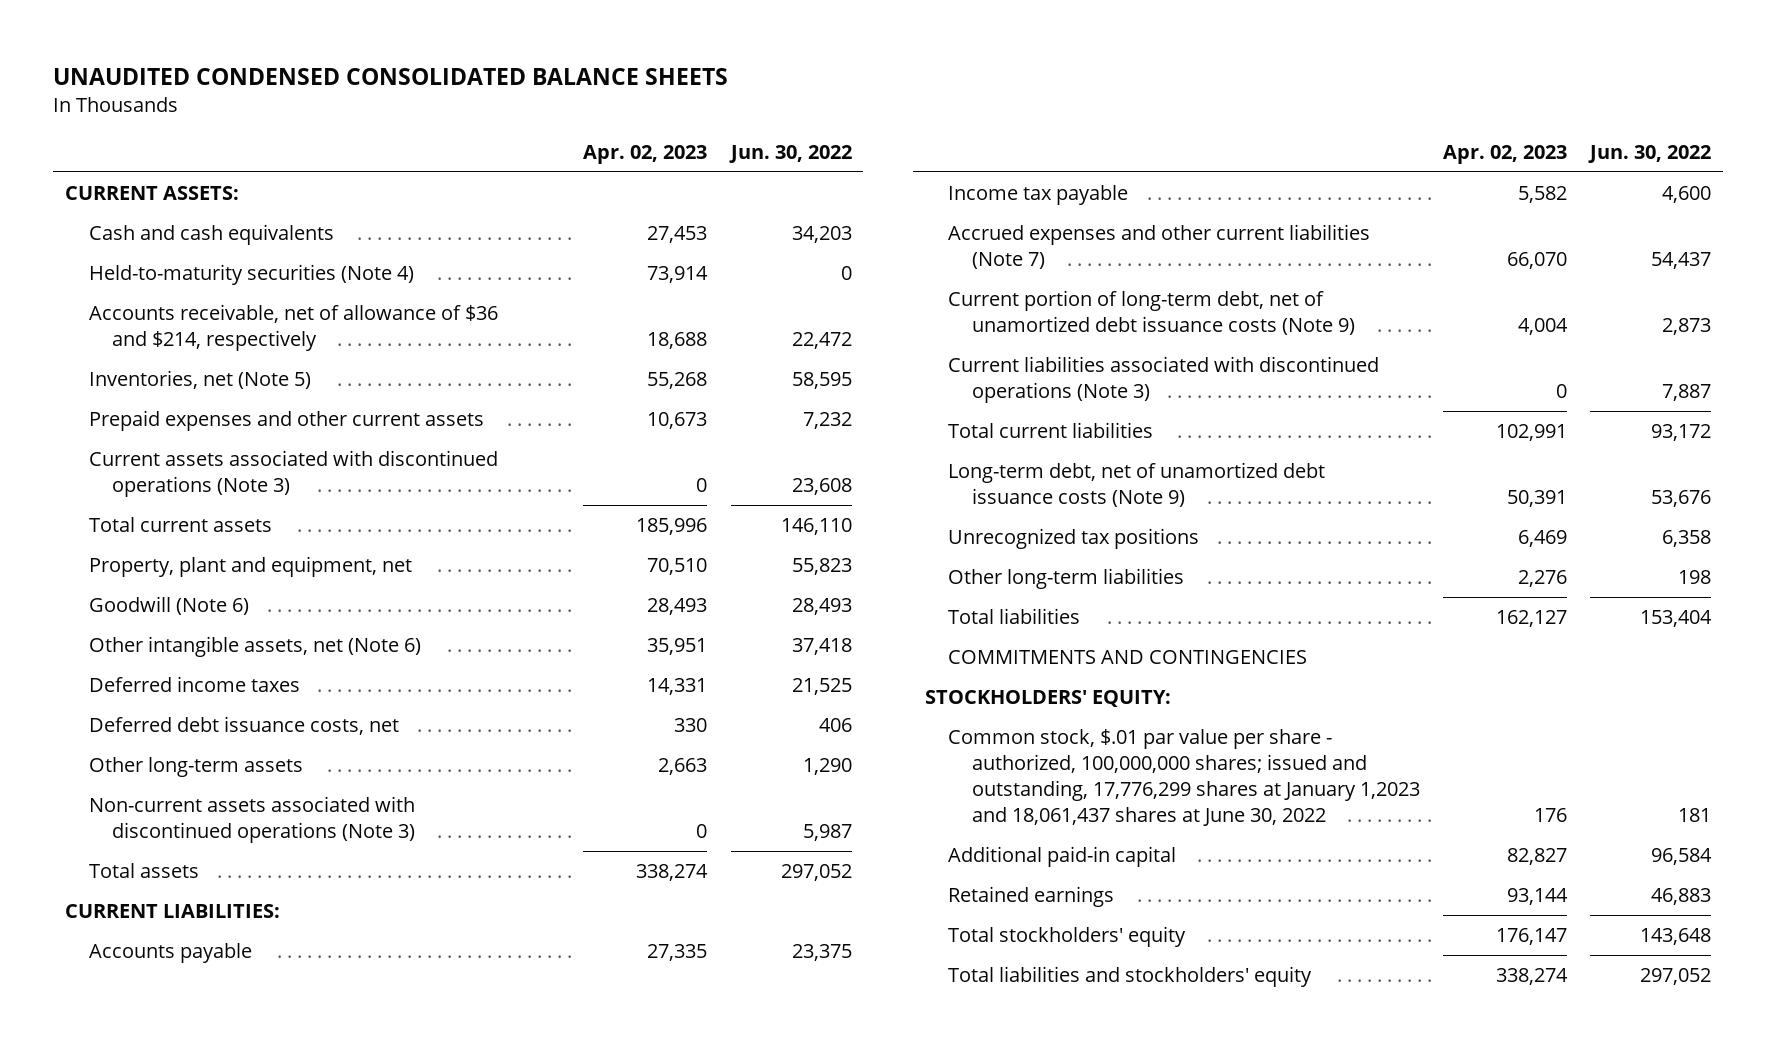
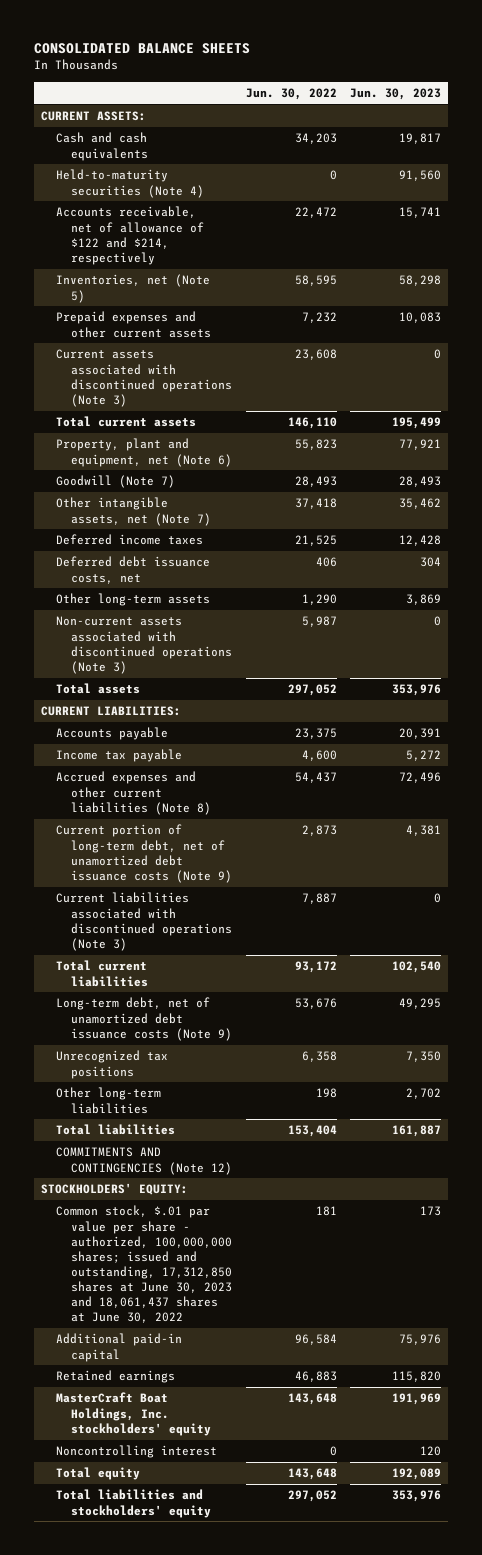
[53,67,729,85] UNAUDITED CONDENSED CONSOLIDATED BALANCE SHEETS -> [34,43,251,55] CONSOLIDATED BALANCE SHEETS
[583,144,708,164] Apr. 02, 2023 -> none
none -> [350,87,442,100] Jun. 30, 2023
[88,304,498,352] Accounts receivable, net of allowance of $36 and $214, respectively -> [56,206,205,265] Accounts receivable, net of allowance of $122 and $214, respectively
[88,556,412,578] Property, plant and equipment, net -> [56,438,233,467] Property, plant and equipment, net (Note 6)
[88,596,249,616] Goodwill (Note 6) -> [56,475,176,489] Goodwill (Note 7)
[88,636,421,658] Other intangible assets, net (Note 6) -> [56,497,212,526] Other intangible assets, net (Note 7)
[948,224,1371,270] Accrued expenses and other current liabilities (Note 7) -> [56,771,212,815] Accrued expenses and other current liabilities (Note 8)
[948,650,1308,665] COMMITMENTS AND CONTINGENCIES -> [56,1147,233,1175] COMMITMENTS AND CONTINGENCIES (Note 12)
[948,729,1420,826] Common stock, $.01 par value per share - authorized, 100,000,000 shares; issued and outstanding, 17,776,299 shares at January 1,2023 and 18,061,437 shares at June 30, 2022 -> [56,1205,233,1324] Common stock, $.01 par value per share - authorized, 100,000,000 shares; issued and outstanding, 17,312,850 shares at June 30, 2023 and 18,061,437 shares at June 30, 2022
[948,926,1187,948] Total stockholders' equity -> [56,1392,212,1436] MasterCraft Boat Holdings, Inc. stockholders' equity
none -> [56,1445,218,1459] Noncontrolling interest
none -> [56,1467,141,1481] Total equity

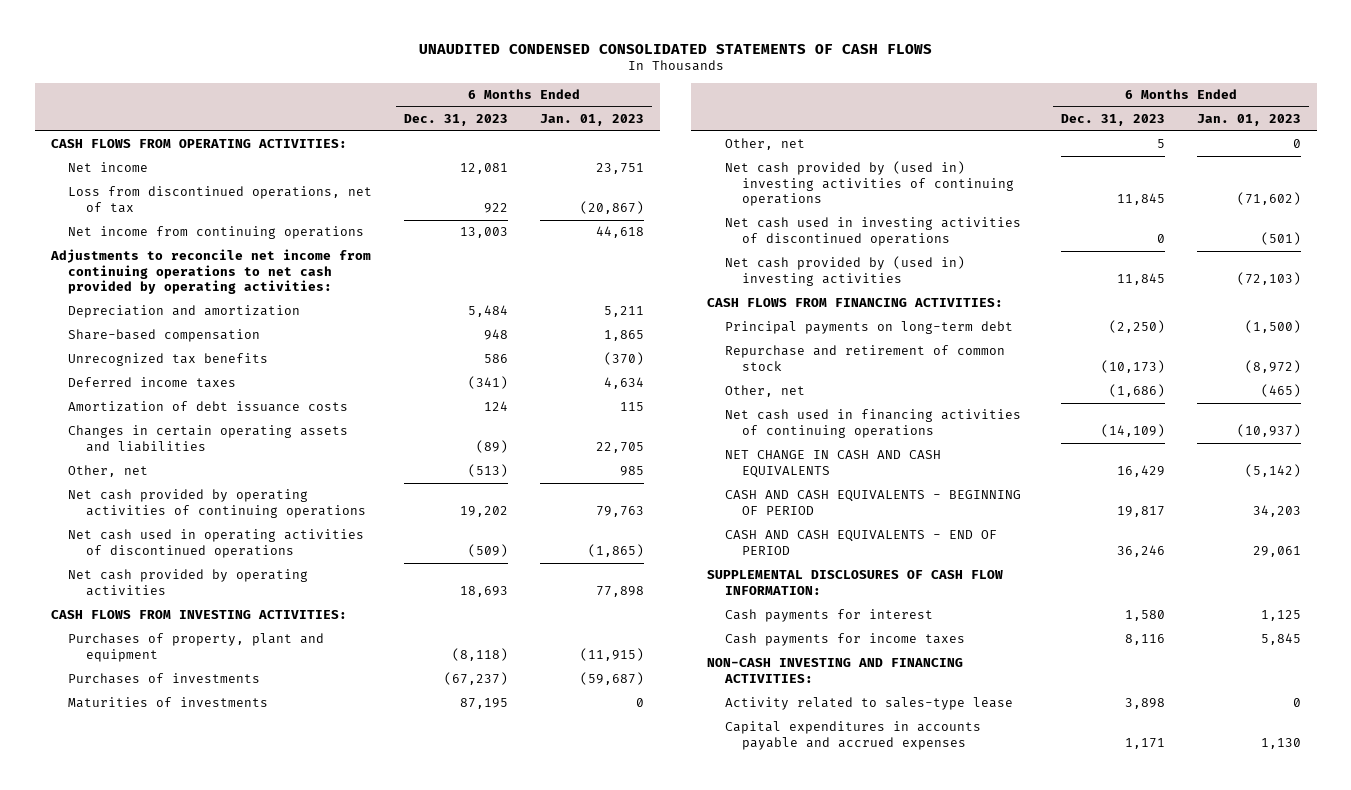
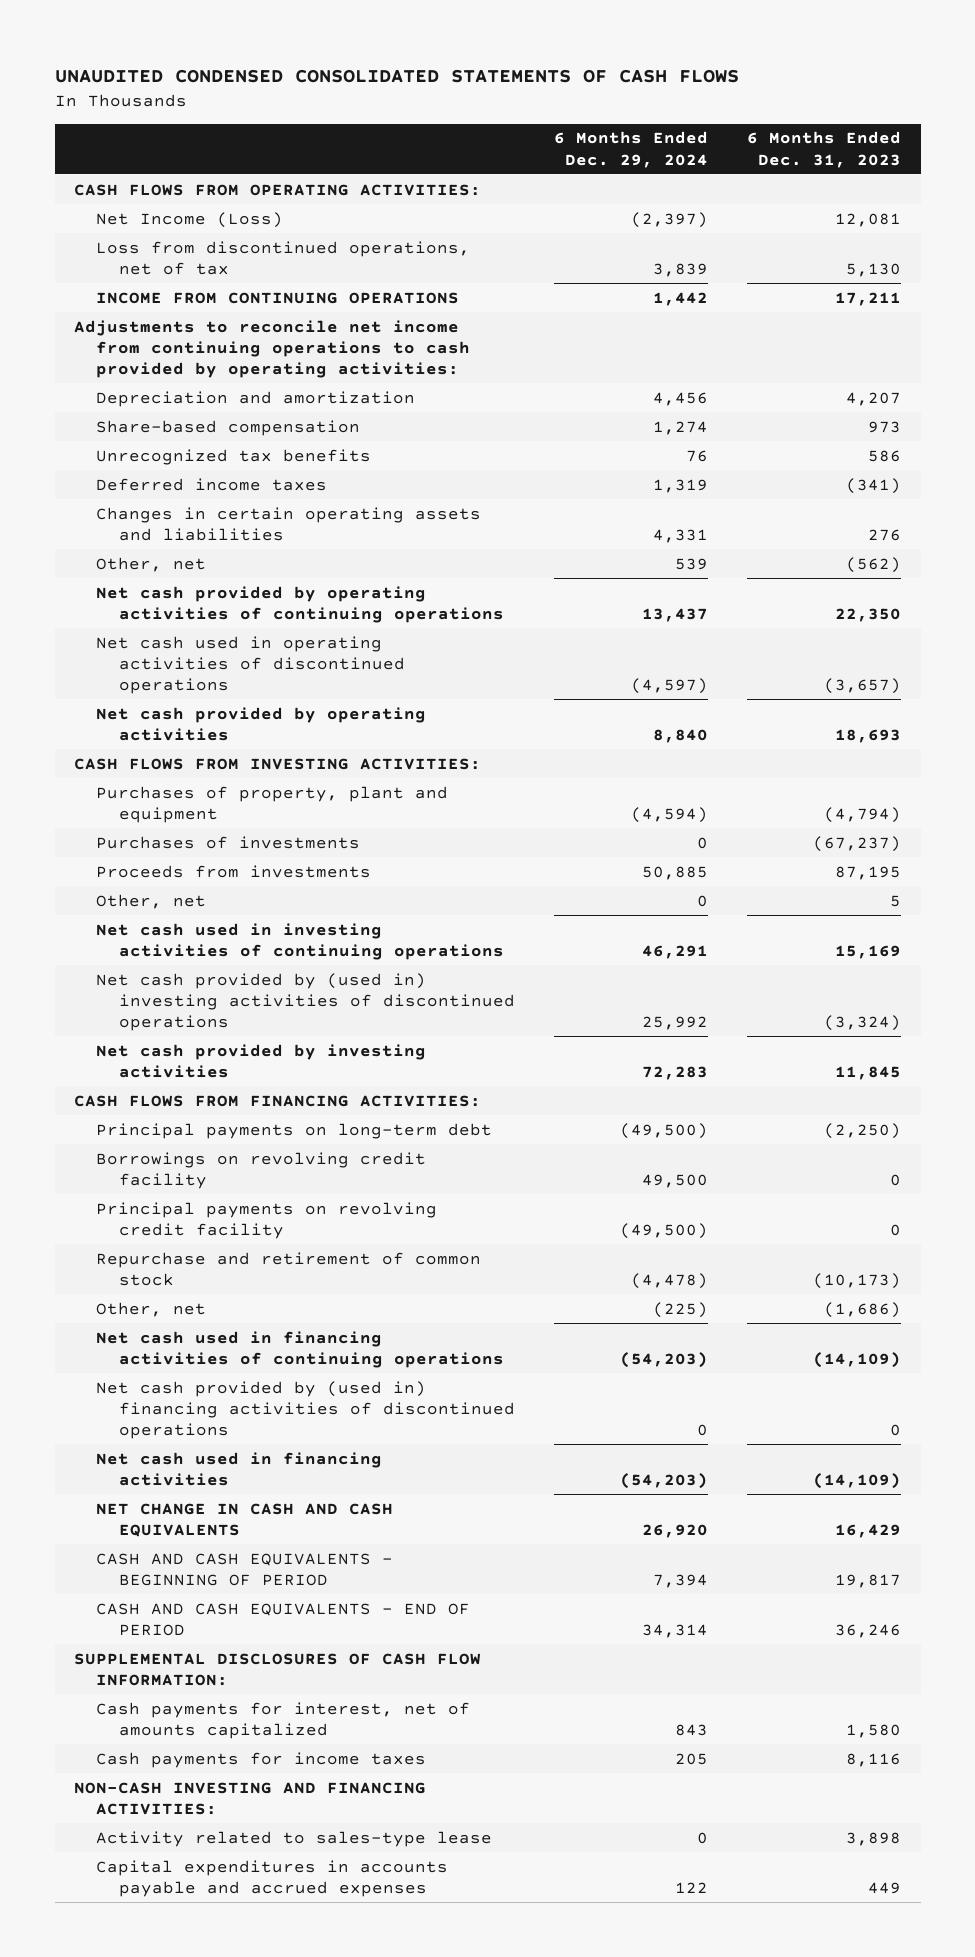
[540,114,645,127] Jan. 01, 2023 -> none
none -> [553,131,708,168] 6 Months Ended Dec. 29, 2024
[68,162,149,173] Net income -> [96,211,284,228] Net Income (Loss)
[484,202,509,213] 922 -> [846,262,902,277] 5,130
[68,226,365,240] Net income from continuing operations -> [96,291,460,304] INCOME FROM CONTINUING OPERATIONS
[460,227,509,239] 13,003 -> [835,291,902,306] 17,211
[49,249,371,295] Adjustments to reconcile net income from continuing operations to net cash provided by operating activities: -> [74,319,471,379] Adjustments to reconcile net income from continuing operations to cash provided by operating activities:
[468,305,509,318] 5,484 -> [846,391,902,406] 4,207
[484,329,509,341] 948 -> [868,420,902,433] 973
[68,401,349,413] Amortization of debt issuance costs -> none
[476,439,509,453] (89) -> [868,528,902,541] 276
[468,464,509,478] (513) -> [846,556,902,573] (562)
[460,505,509,517] 19,202 -> [835,607,902,622] 22,350
[468,543,509,557] (509) -> [824,678,902,695] (3,657)
[452,647,509,661] (8,118) -> [824,806,902,823] (4,794)
[68,697,269,709] Maturities of investments -> [96,864,372,878] Proceeds from investments
[724,161,1015,207] Net cash provided by (used in) investing activities of continuing operations -> [96,922,504,960] Net cash used in investing activities of continuing operations
[1116,193,1165,206] 11,845 -> [835,944,902,959] 15,169
[724,217,1021,246] Net cash used in investing activities of discontinued operations -> [96,972,515,1032] Net cash provided by (used in) investing activities of discontinued operations
[1156,233,1165,243] 0 -> [824,1015,902,1032] (3,324)
[724,256,965,286] Net cash provided by (used in) investing activities -> [96,1043,427,1078] Net cash provided by investing activities
none -> [96,1151,427,1189] Borrowings on revolving credit facility
none -> [96,1201,438,1239] Principal payments on revolving credit facility
none -> [96,1380,515,1440] Net cash provided by (used in) financing activities of discontinued operations
none -> [96,1451,383,1486] Net cash used in financing activities
[724,609,933,623] Cash payments for interest -> [96,1701,471,1739] Cash payments for interest, net of amounts capitalized
[1124,737,1165,749] 1,171 -> [868,1881,902,1894] 449

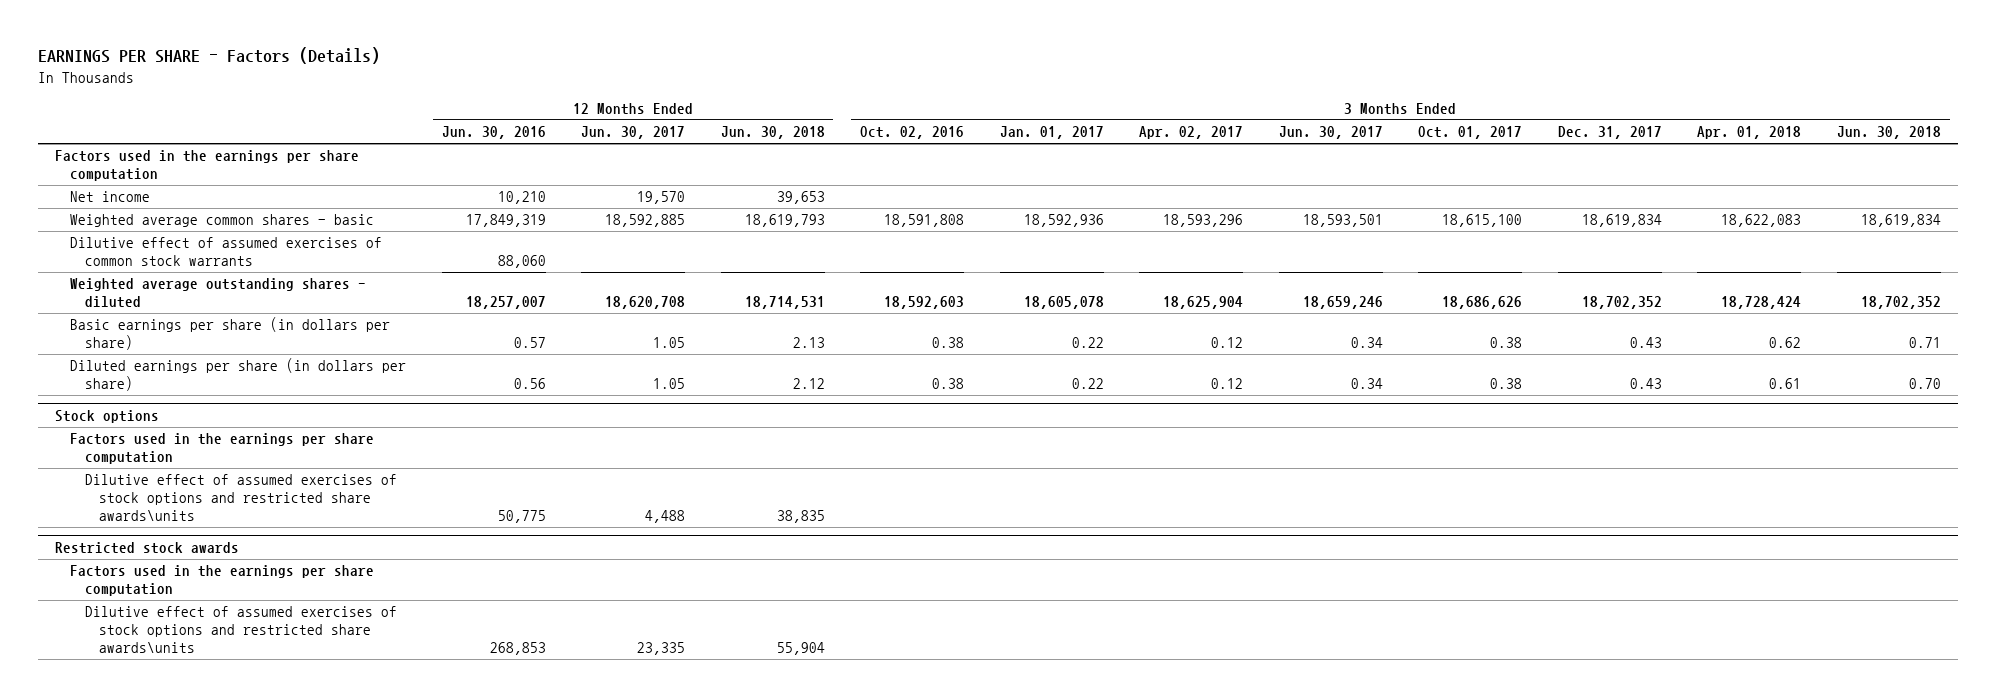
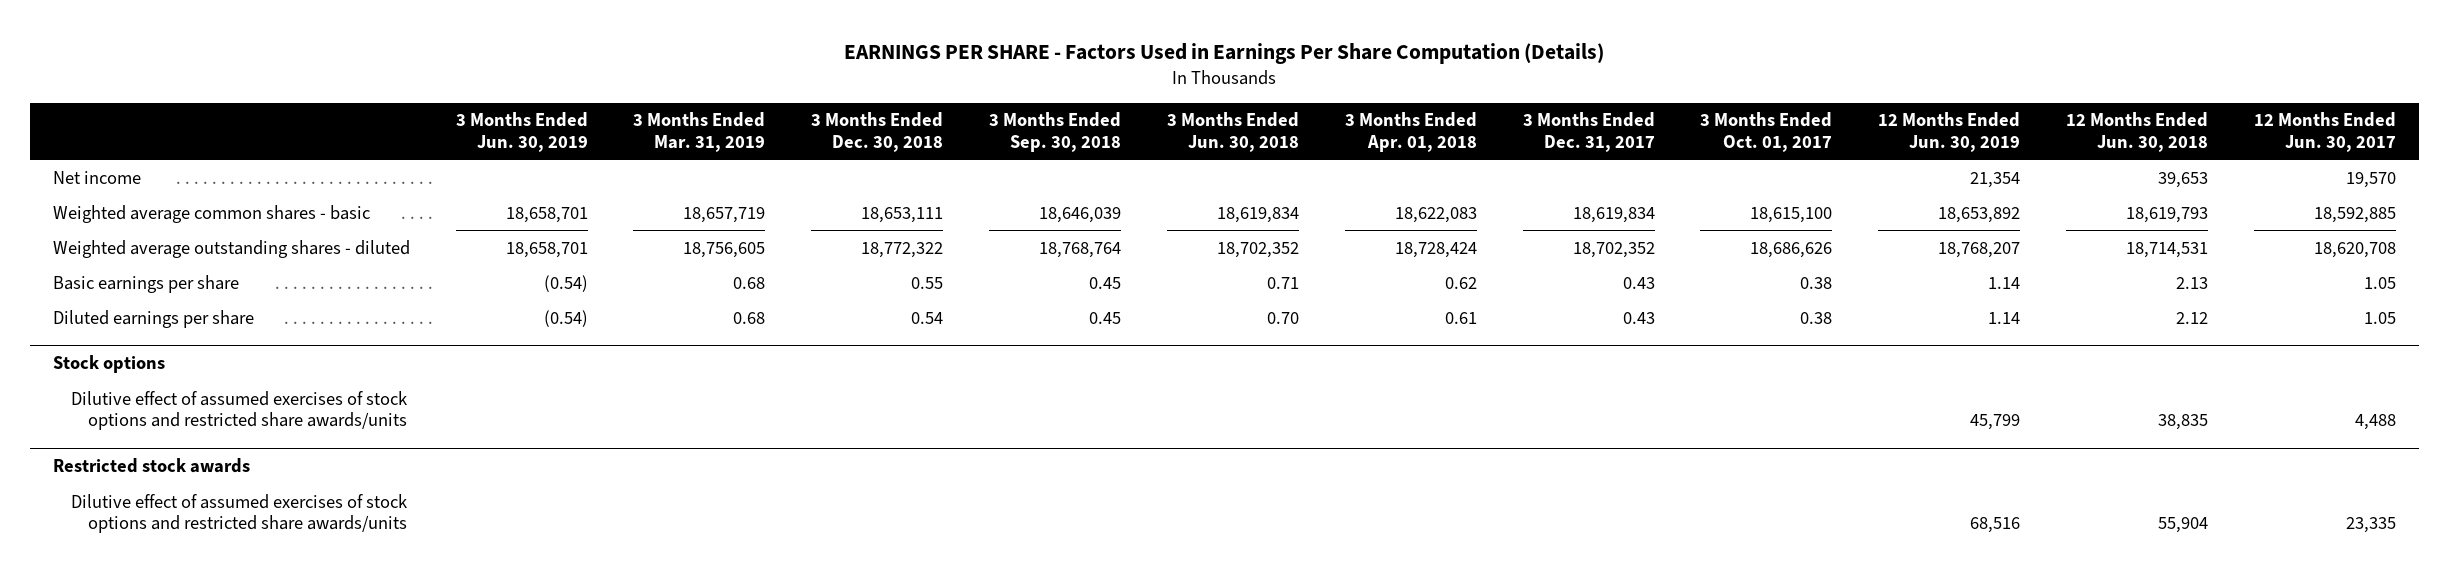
[37,47,380,65] EARNINGS PER SHARE - Factors (Details) -> [844,42,1605,64] EARNINGS PER SHARE - Factors Used in Earnings Per Share Computation (Details)
[441,126,546,140] Jun. 30, 2016 -> none
[860,126,965,140] Oct. 02, 2016 -> none
[999,126,1104,140] Jan. 01, 2017 -> none
[1139,126,1244,140] Apr. 02, 2017 -> none
[1278,126,1383,140] Jun. 30, 2017 -> none
none -> [455,112,588,153] 3 Months Ended Jun. 30, 2019
none -> [633,112,766,153] 3 Months Ended Mar. 31, 2019
none -> [811,112,944,153] 3 Months Ended Dec. 30, 2018
none -> [989,112,1122,153] 3 Months Ended Sep. 30, 2018
none -> [1878,112,2021,153] 12 Months Ended Jun. 30, 2019
[55,150,360,182] Factors used in the earnings per share computation -> none
[70,237,383,267] Dilutive effect of assumed exercises of common stock warrants -> none
[70,317,391,351] Basic earnings per share (in dollars per share) -> [52,274,239,293] Basic earnings per share
[70,358,407,392] Diluted earnings per share (in dollars per share) -> [52,309,254,328] Diluted earnings per share
[70,433,375,465] Factors used in the earnings per share computation -> none
[84,474,397,521] Dilutive effect of assumed exercises of stock options and restricted share awards\units -> [70,390,408,431] Dilutive effect of assumed exercises of stock options and restricted share awards/units
[70,565,375,597] Factors used in the earnings per share computation -> none
[84,606,397,653] Dilutive effect of assumed exercises of stock options and restricted share awards\units -> [70,493,408,534] Dilutive effect of assumed exercises of stock options and restricted share awards/units

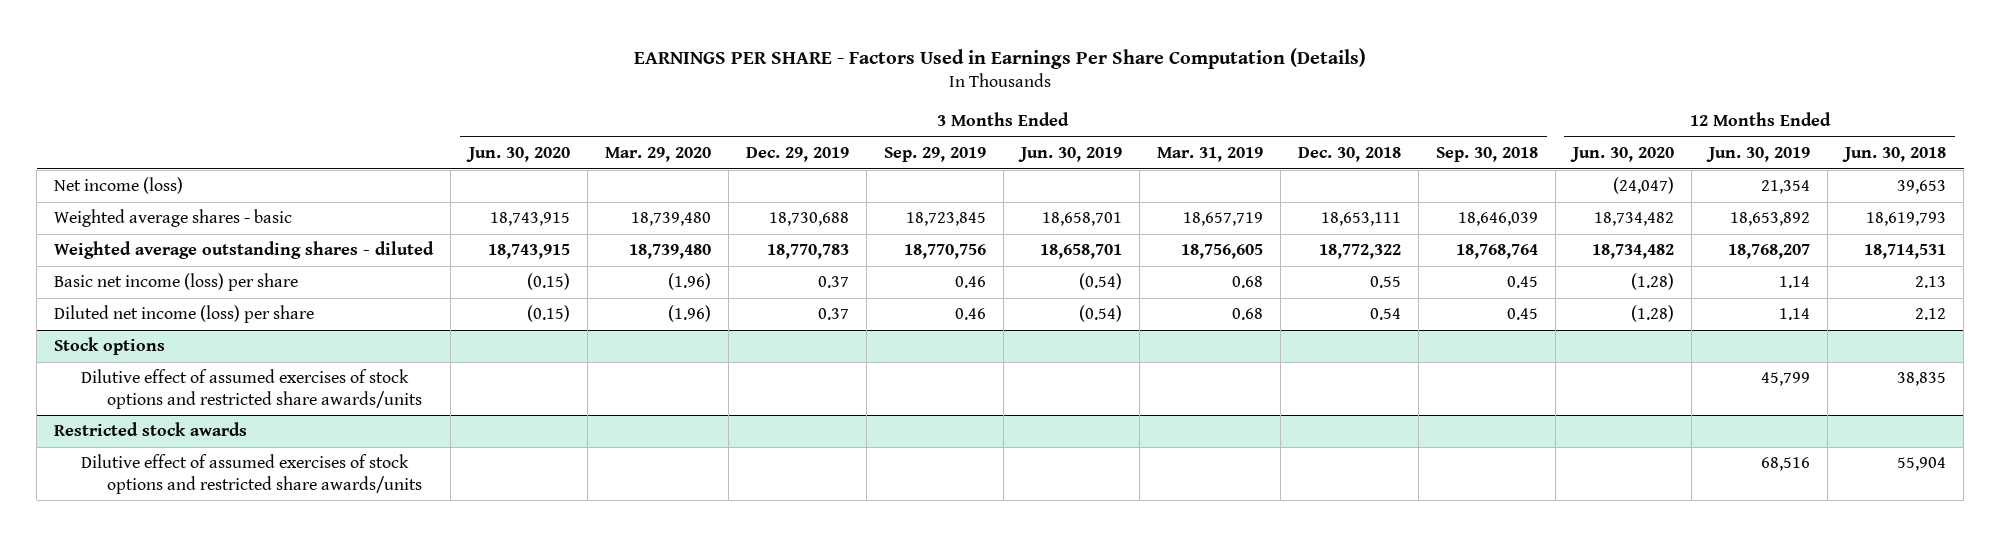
[1166,112,1299,153] 3 Months Ended Jun. 30, 2018 -> none
[1344,112,1477,153] 3 Months Ended Apr. 01, 2018 -> none
[1522,112,1655,153] 3 Months Ended Dec. 31, 2017 -> none
[1700,112,1833,153] 3 Months Ended Oct. 01, 2017 -> none
[2253,112,2396,153] 12 Months Ended Jun. 30, 2017 -> none
none -> [465,146,570,162] Jun. 30, 2020
none -> [604,146,711,162] Mar. 29, 2020
none -> [745,146,849,162] Dec. 29, 2019
none -> [883,146,986,162] Sep. 29, 2019
none -> [1570,146,1675,162] Jun. 30, 2020
[52,170,141,184] Net income -> [54,177,184,195] Net income (loss)
[52,204,370,223] Weighted average common shares - basic -> [54,209,293,228] Weighted average shares - basic
[52,274,239,293] Basic earnings per share -> [54,273,299,292] Basic net income (loss) per share
[52,309,254,328] Diluted earnings per share -> [54,305,315,324] Diluted net income (loss) per share

